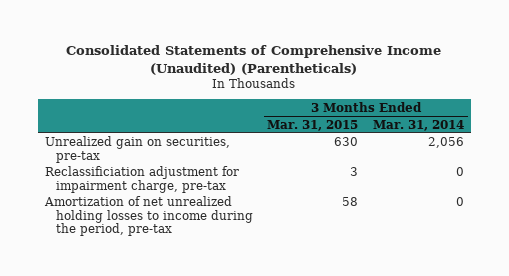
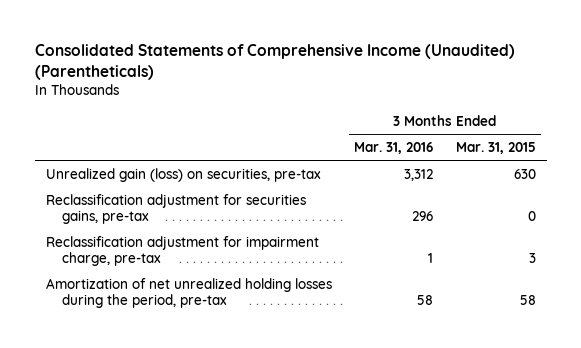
[373,119,465,131] Mar. 31, 2014 -> none
none -> [354,142,434,155] Mar. 31, 2016
[44,136,230,163] Unrealized gain on securities, pre-tax -> [45,167,321,182] Unrealized gain (loss) on securities, pre-tax
none -> [45,193,306,225] Reclassification adjustment for securities gains, pre-tax
[44,166,239,193] Reclassificiation adjustment for impairment charge, pre-tax -> [45,235,319,267] Reclassification adjustment for impairment charge, pre-tax
[43,196,253,237] Amortization of net unrealized holding losses to income during the period, pre-tax -> [45,277,332,309] Amortization of net unrealized holding losses during the period, pre-tax

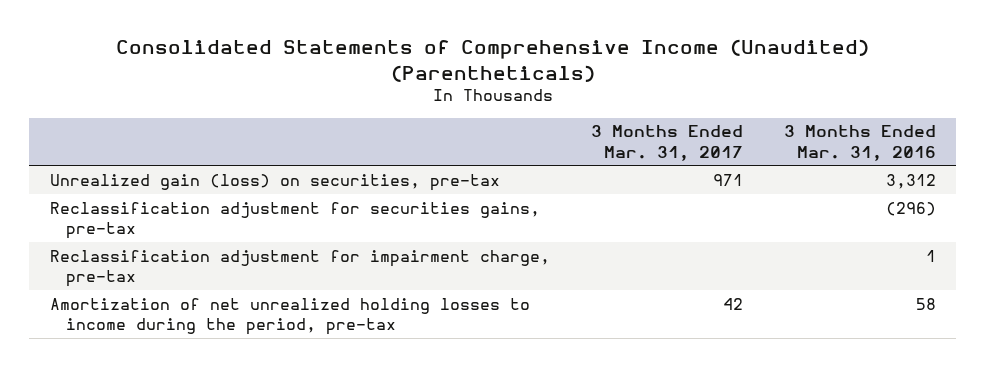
[455,142,536,155] Mar. 31, 2015 -> none
none -> [590,125,743,161] 3 Months Ended Mar. 31, 2017
[412,211,434,222] 296 -> [885,201,936,216] (296)
[45,277,332,309] Amortization of net unrealized holding losses during the period, pre-tax -> [49,297,530,336] Amortization of net unrealized holding losses to income during the period, pre-tax

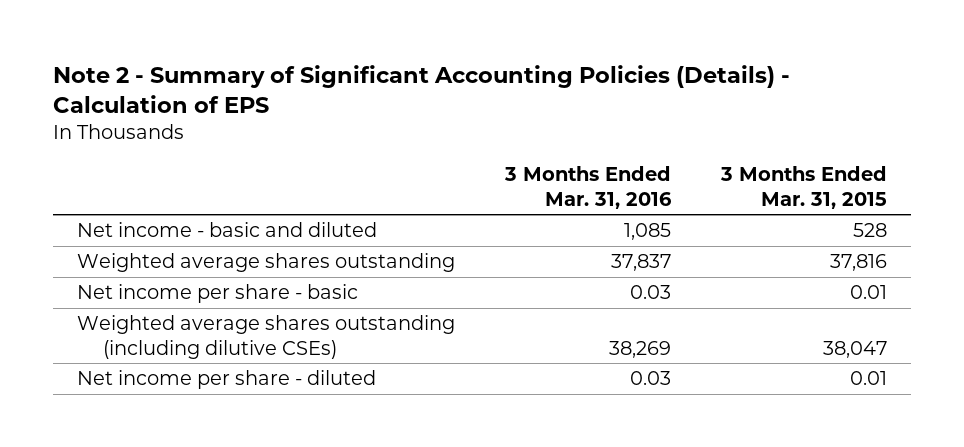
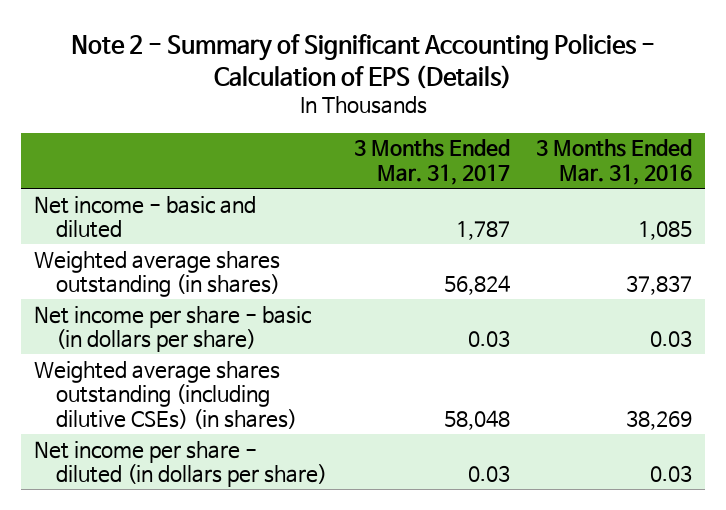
[52,64,790,114] Note 2 - Summary of Significant Accounting Policies (Details) - Calculation of EPS -> [71,33,656,89] Note 2 - Summary of Significant Accounting Policies - Calculation of EPS (Details)
[719,166,887,209] 3 Months Ended Mar. 31, 2015 -> none
none -> [353,139,510,186] 3 Months Ended Mar. 31, 2017
[77,253,456,273] Weighted average shares outstanding -> [34,250,281,298] Weighted average shares outstanding (in shares)
[77,284,359,304] Net income per share - basic -> [34,305,312,353] Net income per share - basic (in dollars per share)
[77,315,456,359] Weighted average shares outstanding (including dilutive CSEs) -> [34,360,298,430] Weighted average shares outstanding (including dilutive CSEs) (in shares)
[77,370,377,390] Net income per share - diluted -> [34,440,328,488] Net income per share - diluted (in dollars per share)

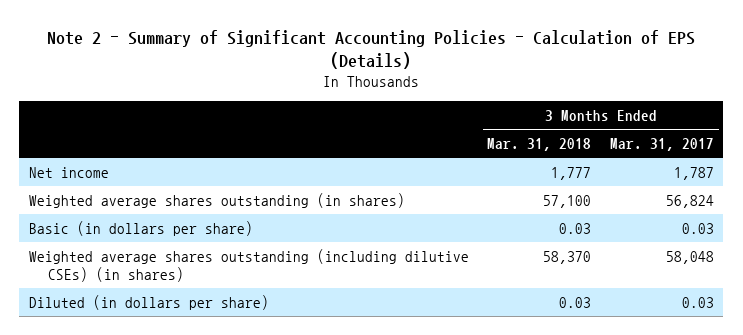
[536,139,693,186] 3 Months Ended Mar. 31, 2016 -> none
none -> [487,138,592,152] Mar. 31, 2018
[34,195,257,239] Net income - basic and diluted -> [28,166,109,178] Net income
[34,305,312,353] Net income per share - basic (in dollars per share) -> [28,220,253,236] Basic (in dollars per share)
[34,440,328,488] Net income per share - diluted (in dollars per share) -> [28,294,269,310] Diluted (in dollars per share)

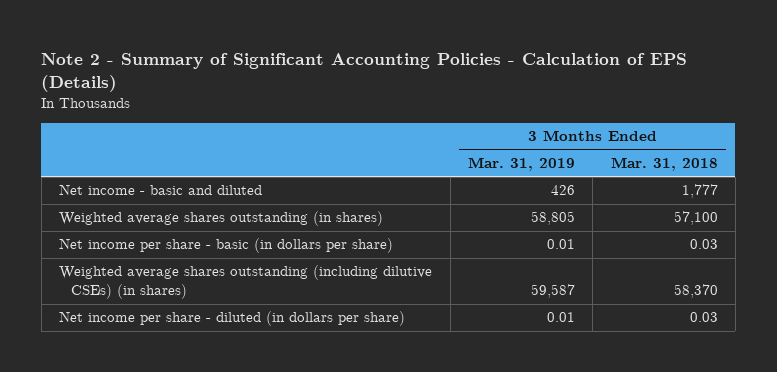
[609,138,714,152] Mar. 31, 2017 -> none
none -> [467,157,575,172] Mar. 31, 2019
[28,166,109,178] Net income -> [59,184,263,196] Net income - basic and diluted
[28,220,253,236] Basic (in dollars per share) -> [59,238,394,254] Net income per share - basic (in dollars per share)
[28,294,269,310] Diluted (in dollars per share) -> [59,311,406,327] Net income per share - diluted (in dollars per share)

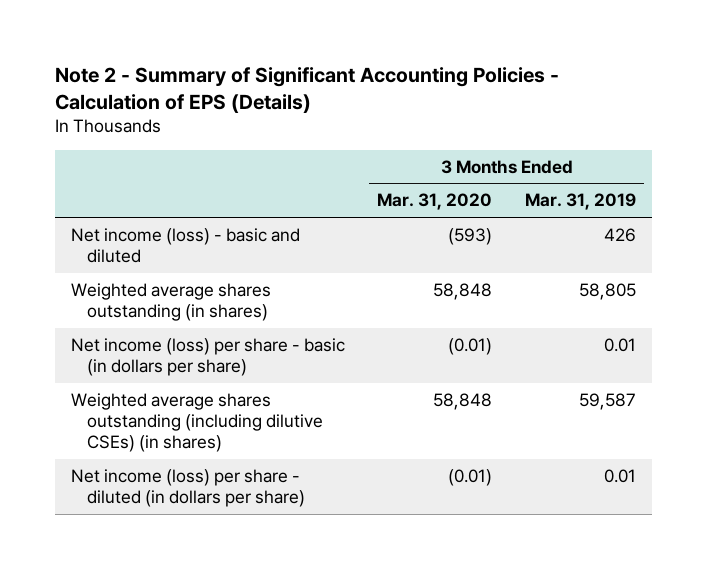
[610,157,718,172] Mar. 31, 2018 -> none
none -> [377,193,493,211] Mar. 31, 2020
[59,184,263,196] Net income - basic and diluted -> [70,227,300,264] Net income (loss) - basic and diluted
[59,238,394,254] Net income per share - basic (in dollars per share) -> [70,337,345,377] Net income (loss) per share - basic (in dollars per share)
[59,311,406,327] Net income per share - diluted (in dollars per share) -> [70,468,306,508] Net income (loss) per share - diluted (in dollars per share)

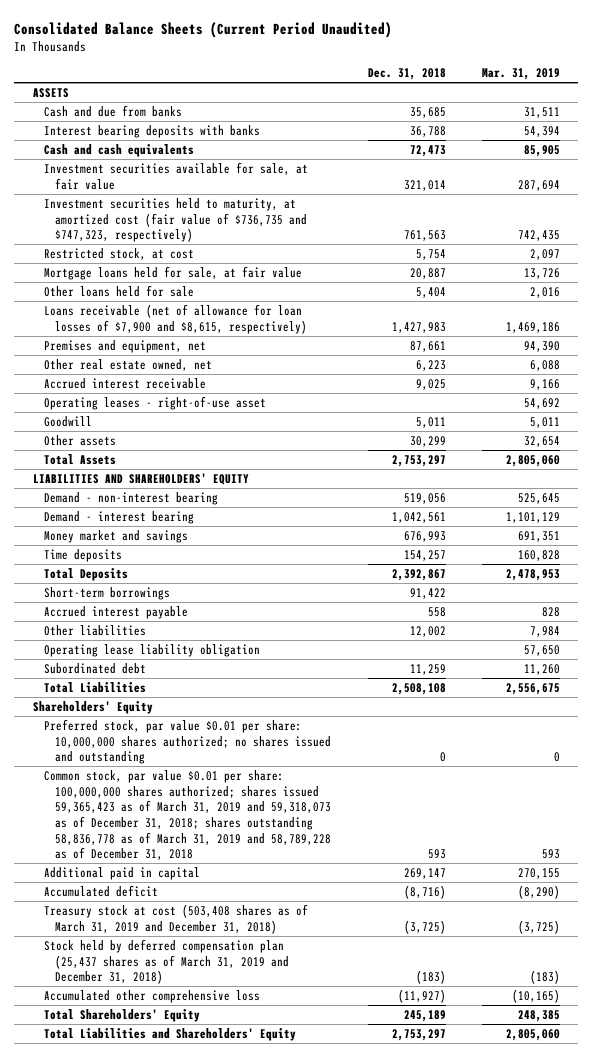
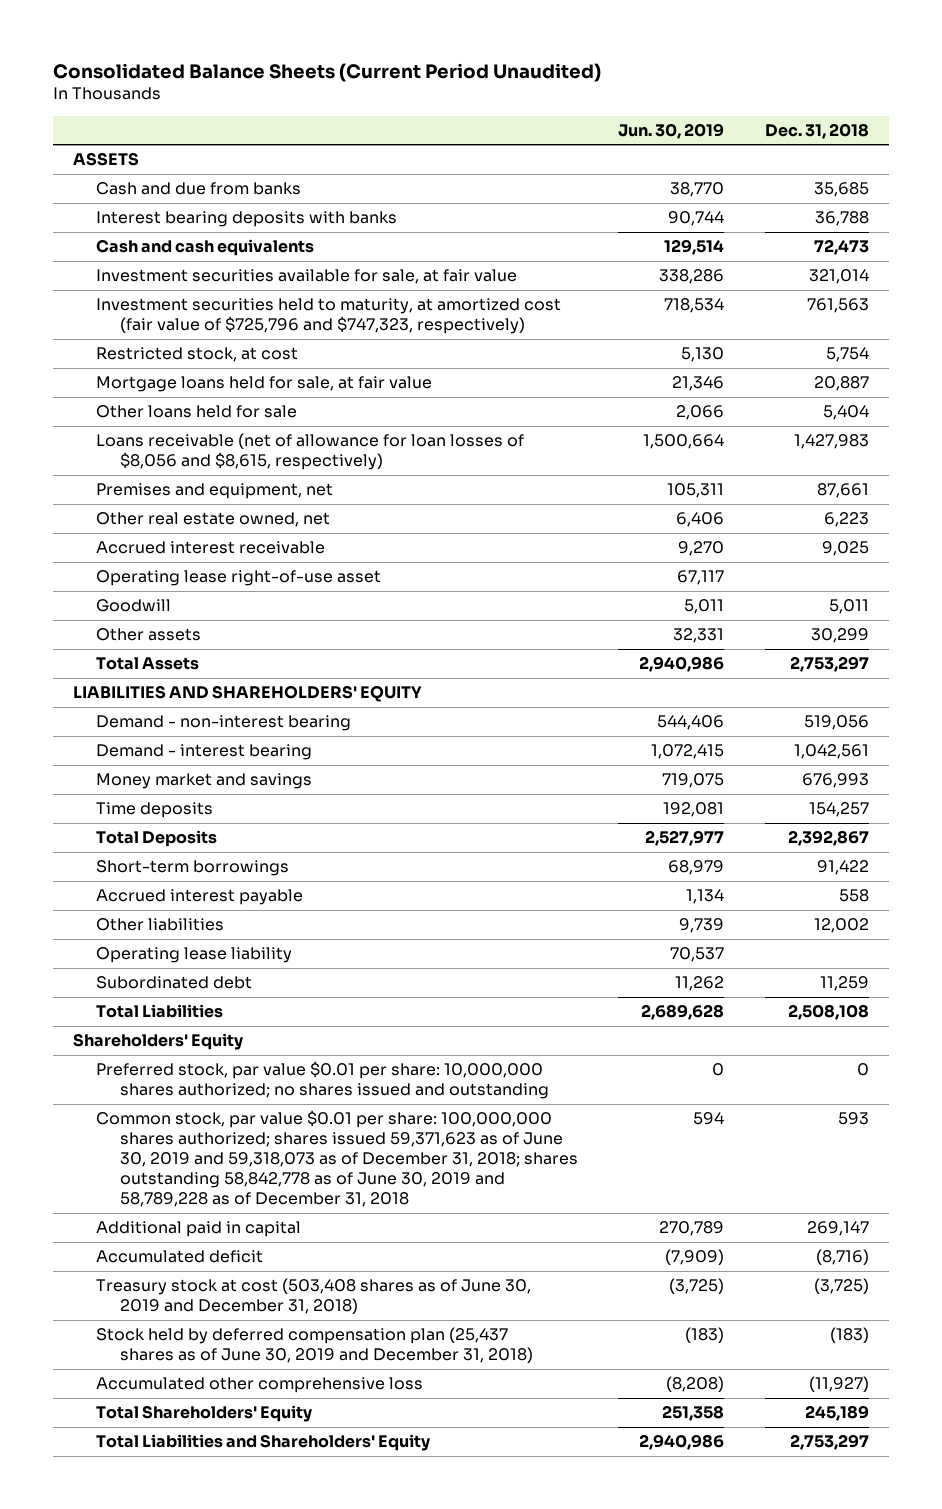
[482,68,561,81] Mar. 31, 2019 -> none
none -> [618,122,725,139] Jun. 30, 2019
[44,197,308,243] Investment securities held to maturity, at amortized cost (fair value of $736,735 and $747,323, respectively) -> [96,298,562,335] Investment securities held to maturity, at amortized cost (fair value of $725,796 and $747,323, respectively)
[44,303,308,334] Loans receivable (net of allowance for loan losses of $7,900 and $8,615, respectively) -> [96,433,525,471] Loans receivable (net of allowance for loan losses of $8,056 and $8,615, respectively)
[44,395,267,410] Operating leases - right-of-use asset -> [96,570,382,587] Operating lease right-of-use asset
[44,643,261,657] Operating lease liability obligation -> [96,947,293,964] Operating lease liability
[44,769,332,861] Common stock, par value $0.01 per share: 100,000,000 shares authorized; shares issued 59,365,423 as of March 31, 2019 and 59,318,073 as of December 31, 2018; shares outstanding 58,836,778 as of March 31, 2019 and 58,789,228 as of December 31, 2018 -> [96,1110,578,1208] Common stock, par value $0.01 per share: 100,000,000 shares authorized; shares issued 59,371,623 as of June 30, 2019 and 59,318,073 as of December 31, 2018; shares outstanding 58,842,778 as of June 30, 2019 and 58,789,228 as of December 31, 2018
[44,903,309,934] Treasury stock at cost (503,408 shares as of March 31, 2019 and December 31, 2018) -> [96,1278,532,1315] Treasury stock at cost (503,408 shares as of June 30, 2019 and December 31, 2018)
[44,938,290,985] Stock held by deferred compensation plan (25,437 shares as of March 31, 2019 and December 31, 2018) -> [96,1327,533,1364] Stock held by deferred compensation plan (25,437 shares as of June 30, 2019 and December 31, 2018)

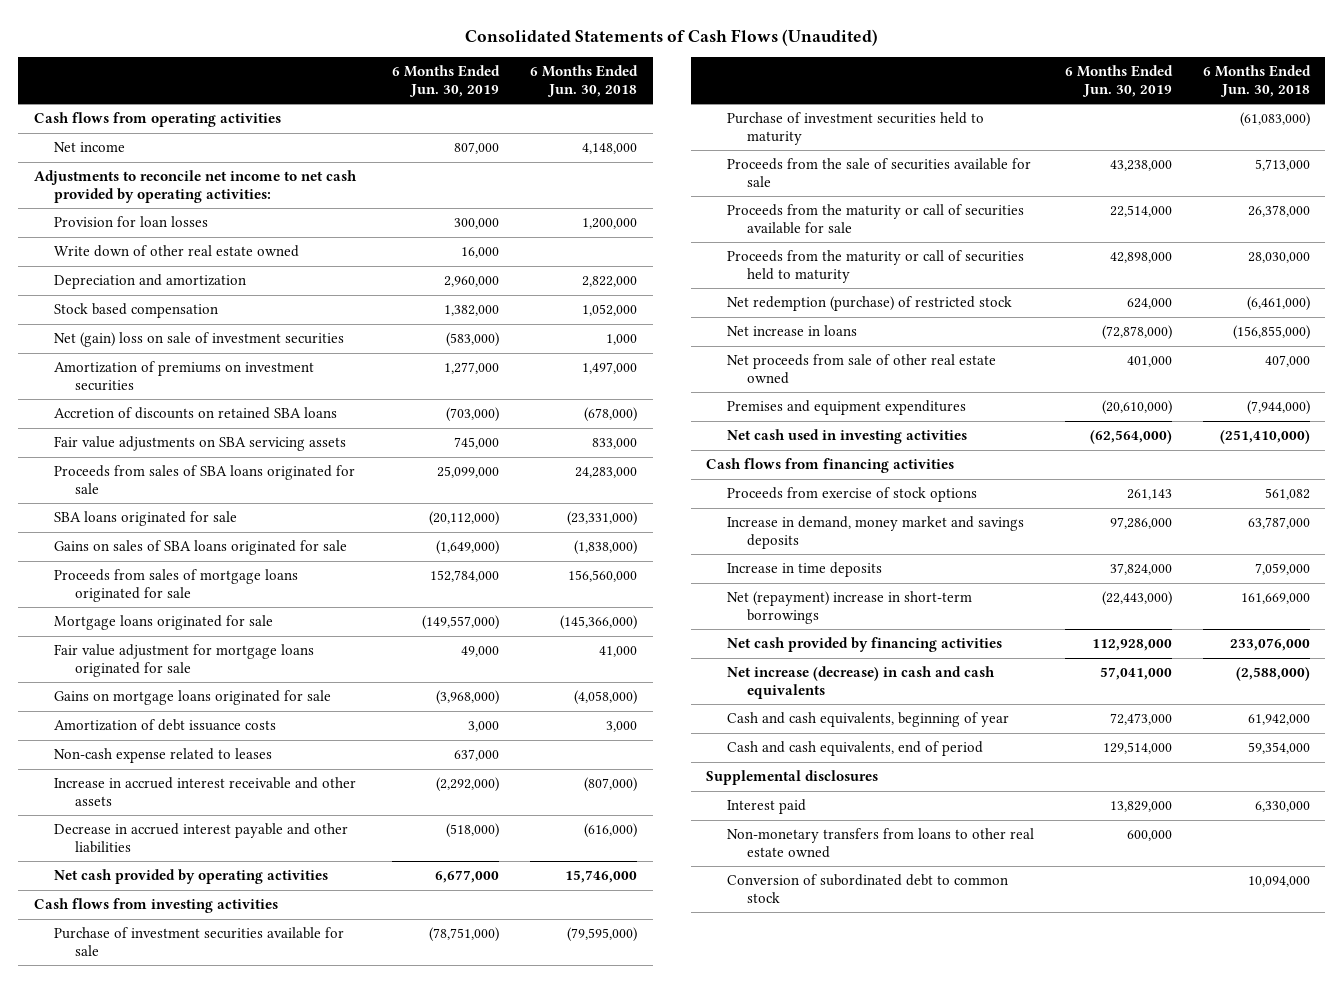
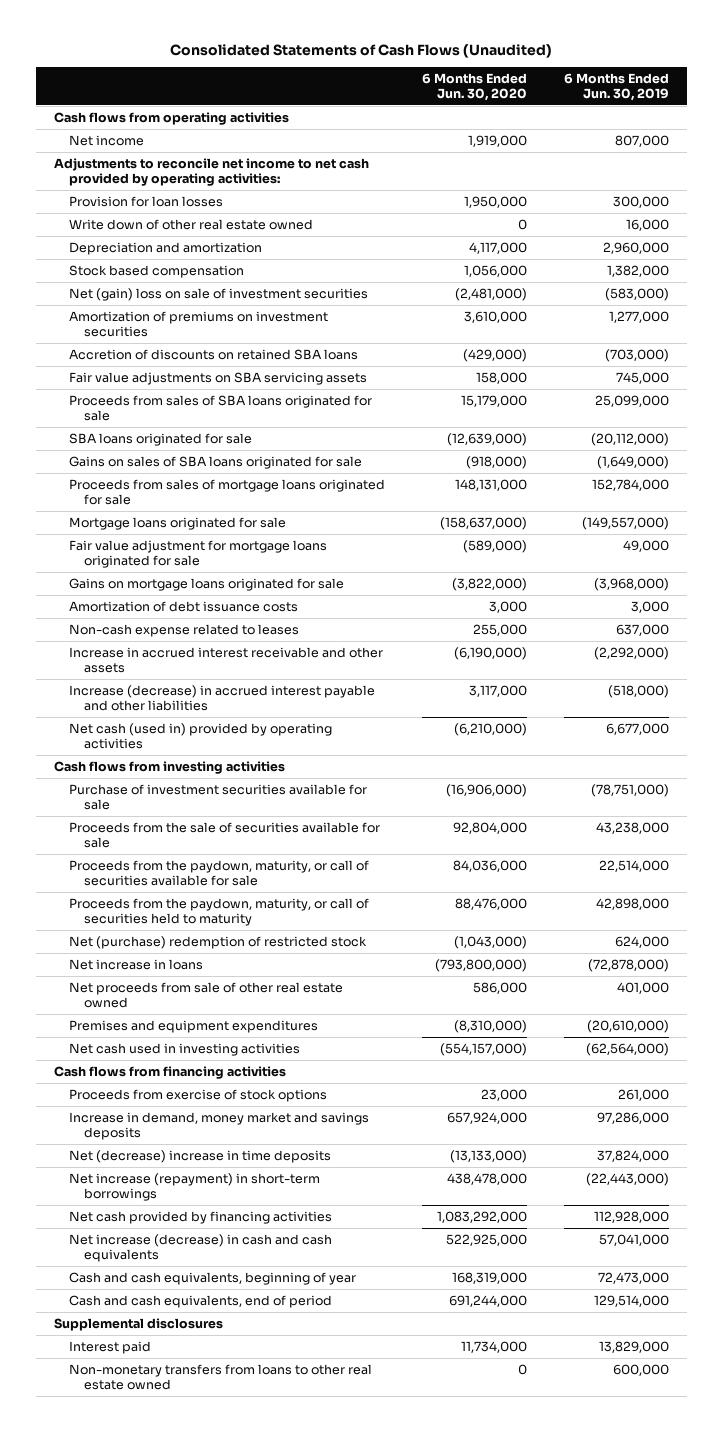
[530,65,639,97] 6 Months Ended Jun. 30, 2018 -> none
none -> [422,73,528,102] 6 Months Ended Jun. 30, 2020
[54,823,349,853] Decrease in accrued interest payable and other liabilities -> [69,684,376,711] Increase (decrease) in accrued interest payable and other liabilities
[54,869,329,885] Net cash provided by operating activities -> [69,722,333,749] Net cash (used in) provided by operating activities
[726,112,984,145] Purchase of investment securities held to maturity -> none
[726,204,1024,234] Proceeds from the maturity or call of securities available for sale -> [69,859,370,886] Proceeds from the paydown, maturity, or call of securities available for sale
[726,250,1024,283] Proceeds from the maturity or call of securities held to maturity -> [69,897,370,926] Proceeds from the paydown, maturity, or call of securities held to maturity
[726,296,1012,312] Net redemption (purchase) of restricted stock -> [69,935,368,949] Net (purchase) redemption of restricted stock
[1126,489,1172,501] 261,143 -> [617,1088,669,1101] 261,000
[726,562,882,578] Increase in time deposits -> [69,1149,332,1163] Net (decrease) increase in time deposits
[726,591,972,624] Net (repayment) increase in short-term borrowings -> [69,1172,321,1201] Net increase (repayment) in short-term borrowings
[726,874,1008,903] Conversion of subordinated debt to common stock -> none

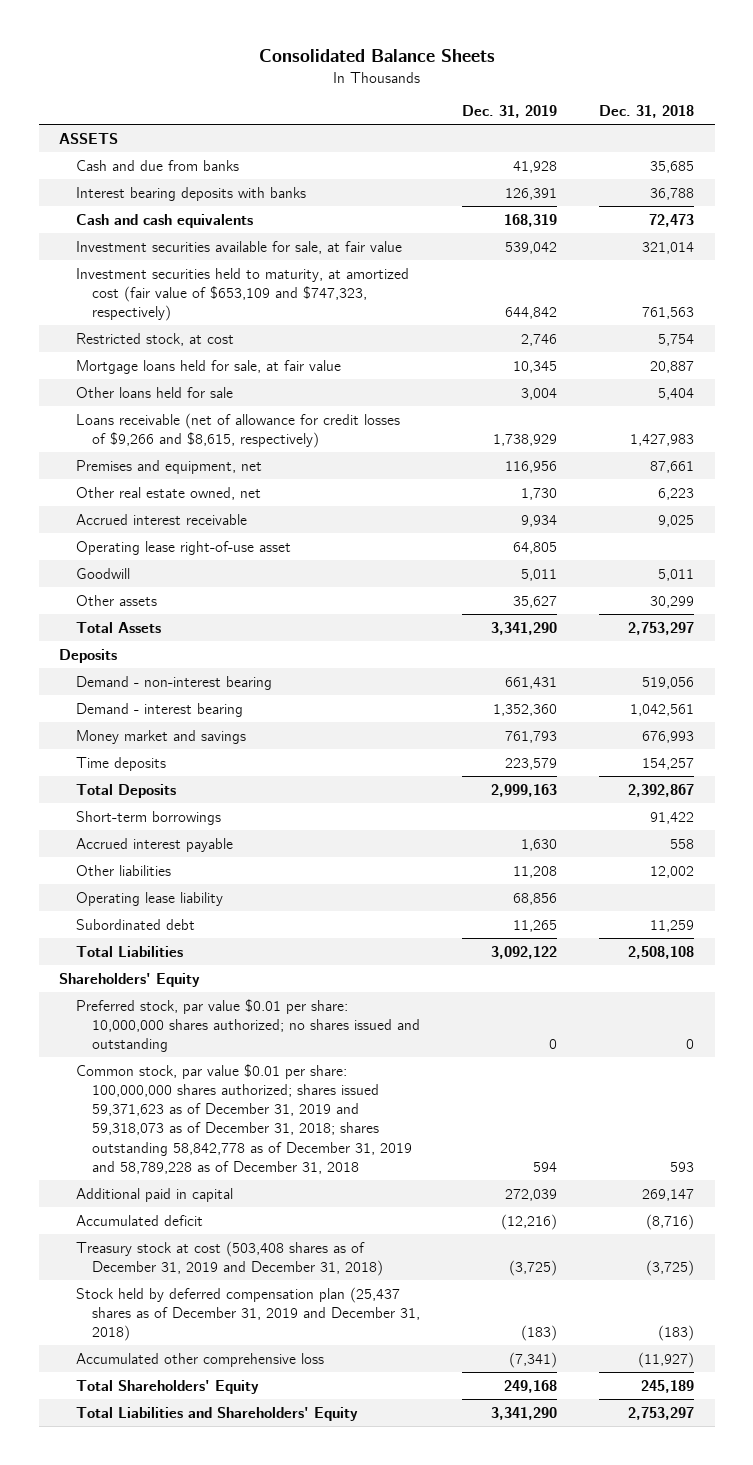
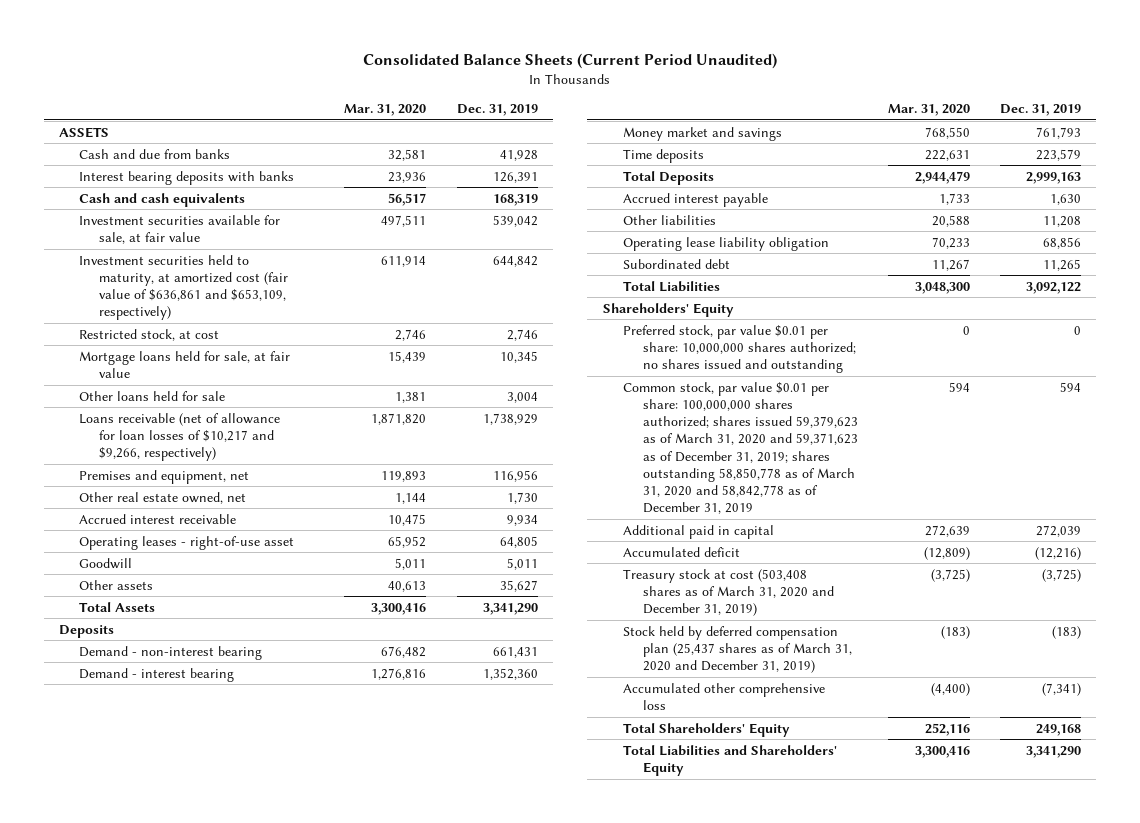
[258,49,495,63] Consolidated Balance Sheets -> [363,53,778,70] Consolidated Balance Sheets (Current Period Unaudited)
[598,105,694,119] Dec. 31, 2018 -> none
none -> [344,104,427,117] Mar. 31, 2020
[75,267,409,322] Investment securities held to maturity, at amortized cost (fair value of $653,109 and $747,323, respectively) -> [79,254,289,321] Investment securities held to maturity, at amortized cost (fair value of $636,861 and $653,109, respectively)
[75,412,400,448] Loans receivable (net of allowance for credit losses of $9,266 and $8,615, respectively) -> [79,412,281,462] Loans receivable (net of allowance for loan losses of $10,217 and $9,266, respectively)
[75,540,291,555] Operating lease right-of-use asset -> [79,535,295,550] Operating leases - right-of-use asset
[75,810,221,825] Short-term borrowings -> none
[75,891,223,906] Operating lease liability -> [622,236,829,251] Operating lease liability obligation
[75,1063,413,1174] Common stock, par value $0.01 per share: 100,000,000 shares authorized; shares issued 59,371,623 as of December 31, 2019 and 59,318,073 as of December 31, 2018; shares outstanding 58,842,778 as of December 31, 2019 and 58,789,228 as of December 31, 2018 -> [622,381,858,515] Common stock, par value $0.01 per share: 100,000,000 shares authorized; shares issued 59,379,623 as of March 31, 2020 and 59,371,623 as of December 31, 2019; shares outstanding 58,850,778 as of March 31, 2020 and 58,842,778 as of December 31, 2019
[75,1240,384,1276] Treasury stock at cost (503,408 shares as of December 31, 2019 and December 31, 2018) -> [622,568,834,617] Treasury stock at cost (503,408 shares as of March 31, 2020 and December 31, 2019)
[75,1286,421,1342] Stock held by deferred compensation plan (25,437 shares as of December 31, 2019 and December 31, 2018) -> [622,625,852,674] Stock held by deferred compensation plan (25,437 shares as of March 31, 2020 and December 31, 2019)

